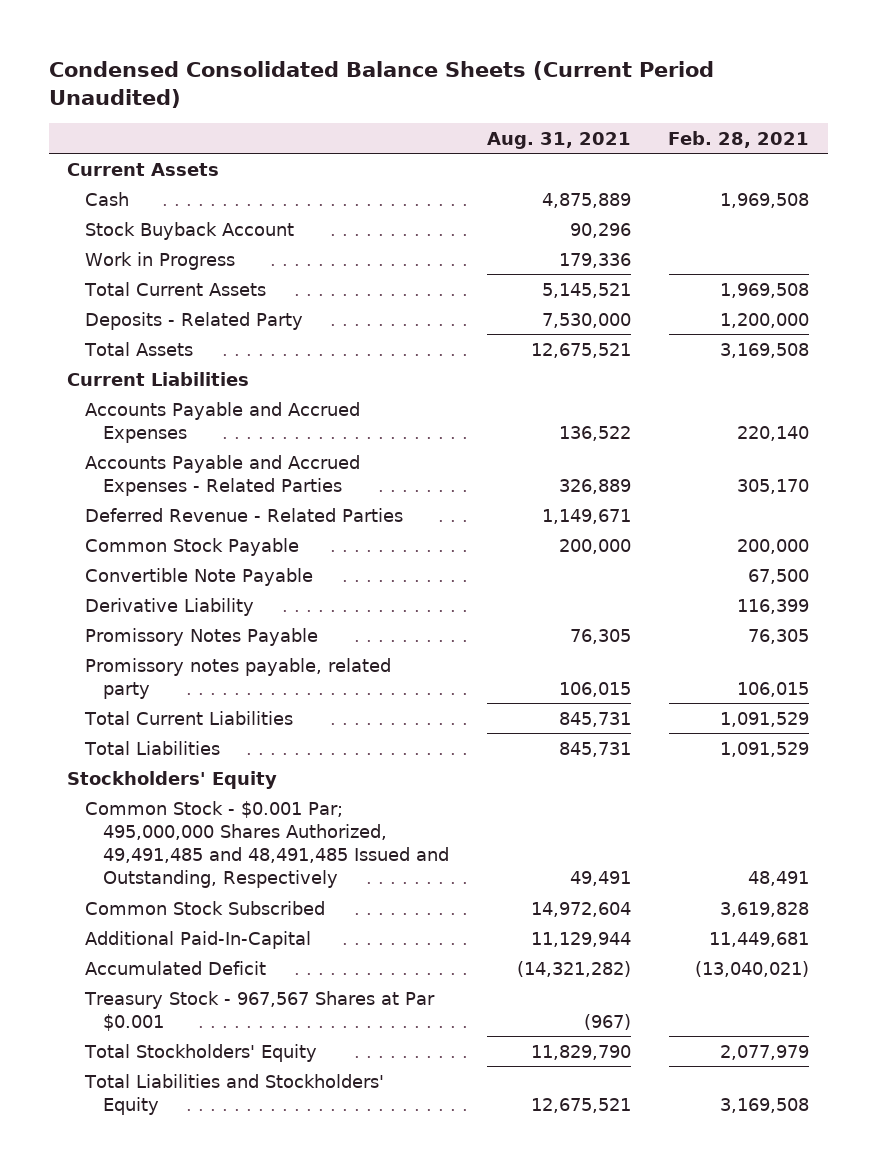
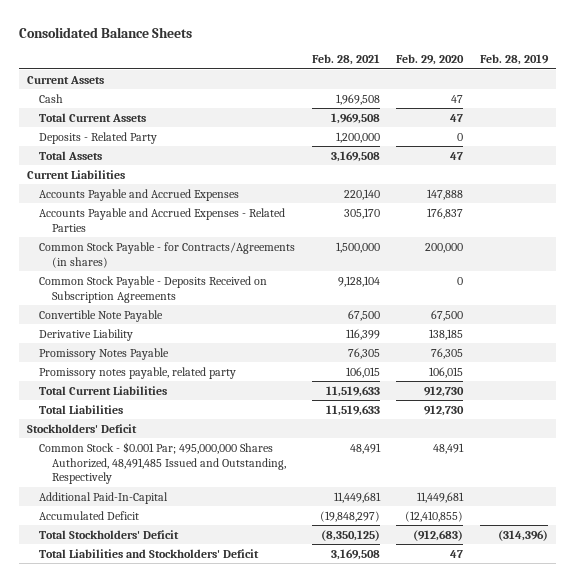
[48,60,714,109] Condensed Consolidated Balance Sheets (Current Period Unaudited) -> [18,26,192,38] Consolidated Balance Sheets
[486,132,631,150] Aug. 31, 2021 -> none
none -> [396,54,465,66] Feb. 29, 2020
none -> [479,54,549,66] Feb. 28, 2019
[85,221,295,240] Stock Buyback Account -> none
[85,251,236,270] Work in Progress -> none
[85,507,404,522] Deferred Revenue - Related Parties -> none
[85,537,300,556] Common Stock Payable -> none
none -> [39,241,296,268] Common Stock Payable - for Contracts/Agreements (in shares)
none -> [39,275,268,303] Common Stock Payable - Deposits Received on Subscription Agreements
[85,900,326,915] Common Stock Subscribed -> none
[720,711,810,727] 1,091,529 -> [325,385,380,397] 11,519,633
[720,741,810,757] 1,091,529 -> [325,404,380,416] 11,519,633
[67,770,278,789] Stockholders' Equity -> [27,423,138,433] Stockholders' Deficit
[85,800,450,889] Common Stock - $0.001 Par; 495,000,000 Shares Authorized, 49,491,485 and 48,491,485 Issued and Outstanding, Respectively -> [39,441,286,485] Common Stock - $0.001 Par; 495,000,000 Shares Authorized, 48,491,485 Issued and Outstanding, Respectively
[84,990,436,1031] Treasury Stock - 967,567 Shares at Par $0.001 -> none
[695,960,810,977] (13,040,021) -> [319,510,380,522] (19,848,297)
[84,1043,318,1062] Total Stockholders' Equity -> [39,529,180,539] Total Stockholders' Deficit
[720,1044,810,1060] 2,077,979 -> [320,529,380,541] (8,350,125)
[84,1073,385,1115] Total Liabilities and Stockholders' Equity -> [39,548,260,558] Total Liabilities and Stockholders' Deficit

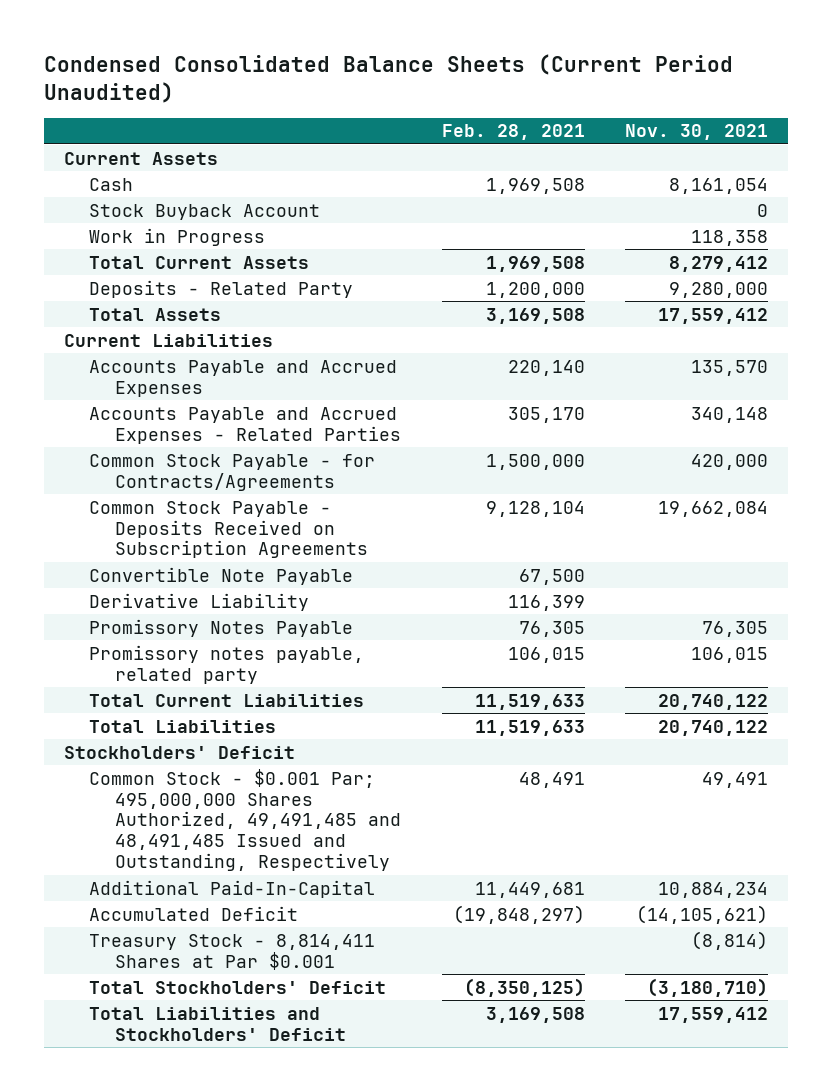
[18,26,192,38] Consolidated Balance Sheets -> [43,53,733,103] Condensed Consolidated Balance Sheets (Current Period Unaudited)
[396,54,465,66] Feb. 29, 2020 -> none
[479,54,549,66] Feb. 28, 2019 -> none
none -> [625,124,769,141] Nov. 30, 2021
none -> [89,203,321,220] Stock Buyback Account
none -> [89,227,266,246] Work in Progress
[39,241,296,268] Common Stock Payable - for Contracts/Agreements (in shares) -> [89,453,376,491] Common Stock Payable - for Contracts/Agreements
[39,441,286,485] Common Stock - $0.001 Par; 495,000,000 Shares Authorized, 48,491,485 Issued and Outstanding, Respectively -> [89,768,402,872] Common Stock - $0.001 Par; 495,000,000 Shares Authorized, 49,491,485 and 48,491,485 Issued and Outstanding, Respectively
none -> [89,933,376,970] Treasury Stock - 8,814,411 Shares at Par $0.001

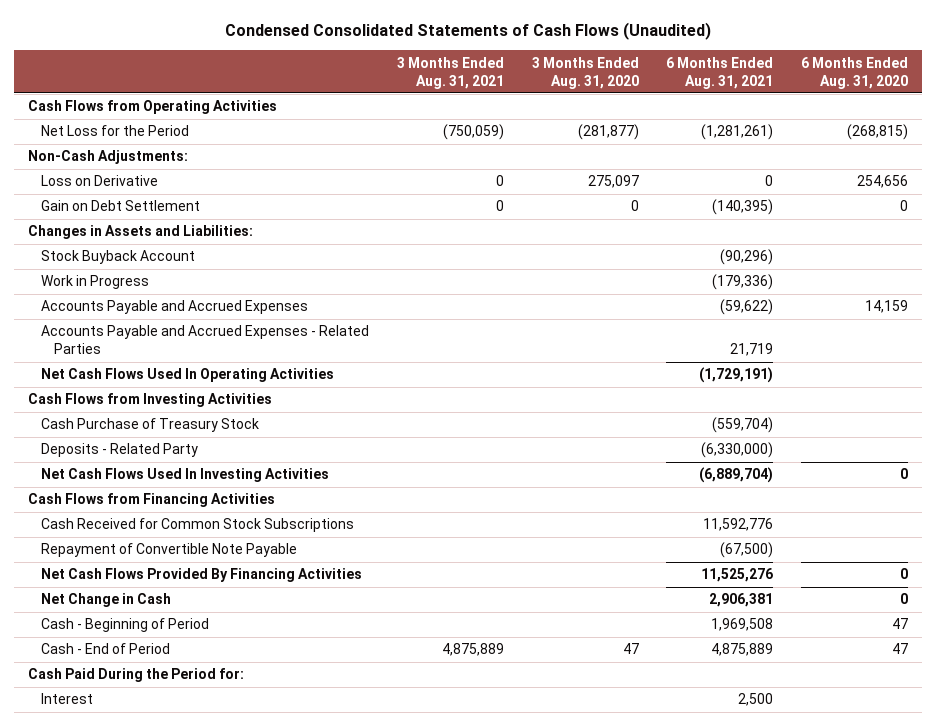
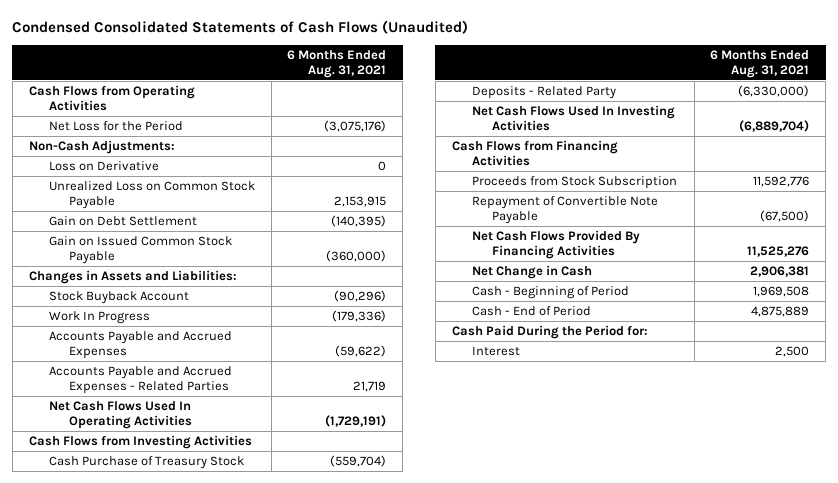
[397,56,505,89] 3 Months Ended Aug. 31, 2021 -> none
[531,56,639,89] 3 Months Ended Aug. 31, 2020 -> none
[801,56,909,89] 6 Months Ended Aug. 31, 2020 -> none
[701,124,774,141] (1,281,261) -> [324,119,387,132] (3,075,176)
none -> [48,180,255,209] Unrealized Loss on Common Stock Payable
none -> [48,235,232,264] Gain on Issued Common Stock Payable
[41,275,150,290] Work in Progress -> [48,310,150,324] Work In Progress
[41,518,355,533] Cash Received for Common Stock Subscriptions -> [471,175,677,189] Proceeds from Stock Subscription

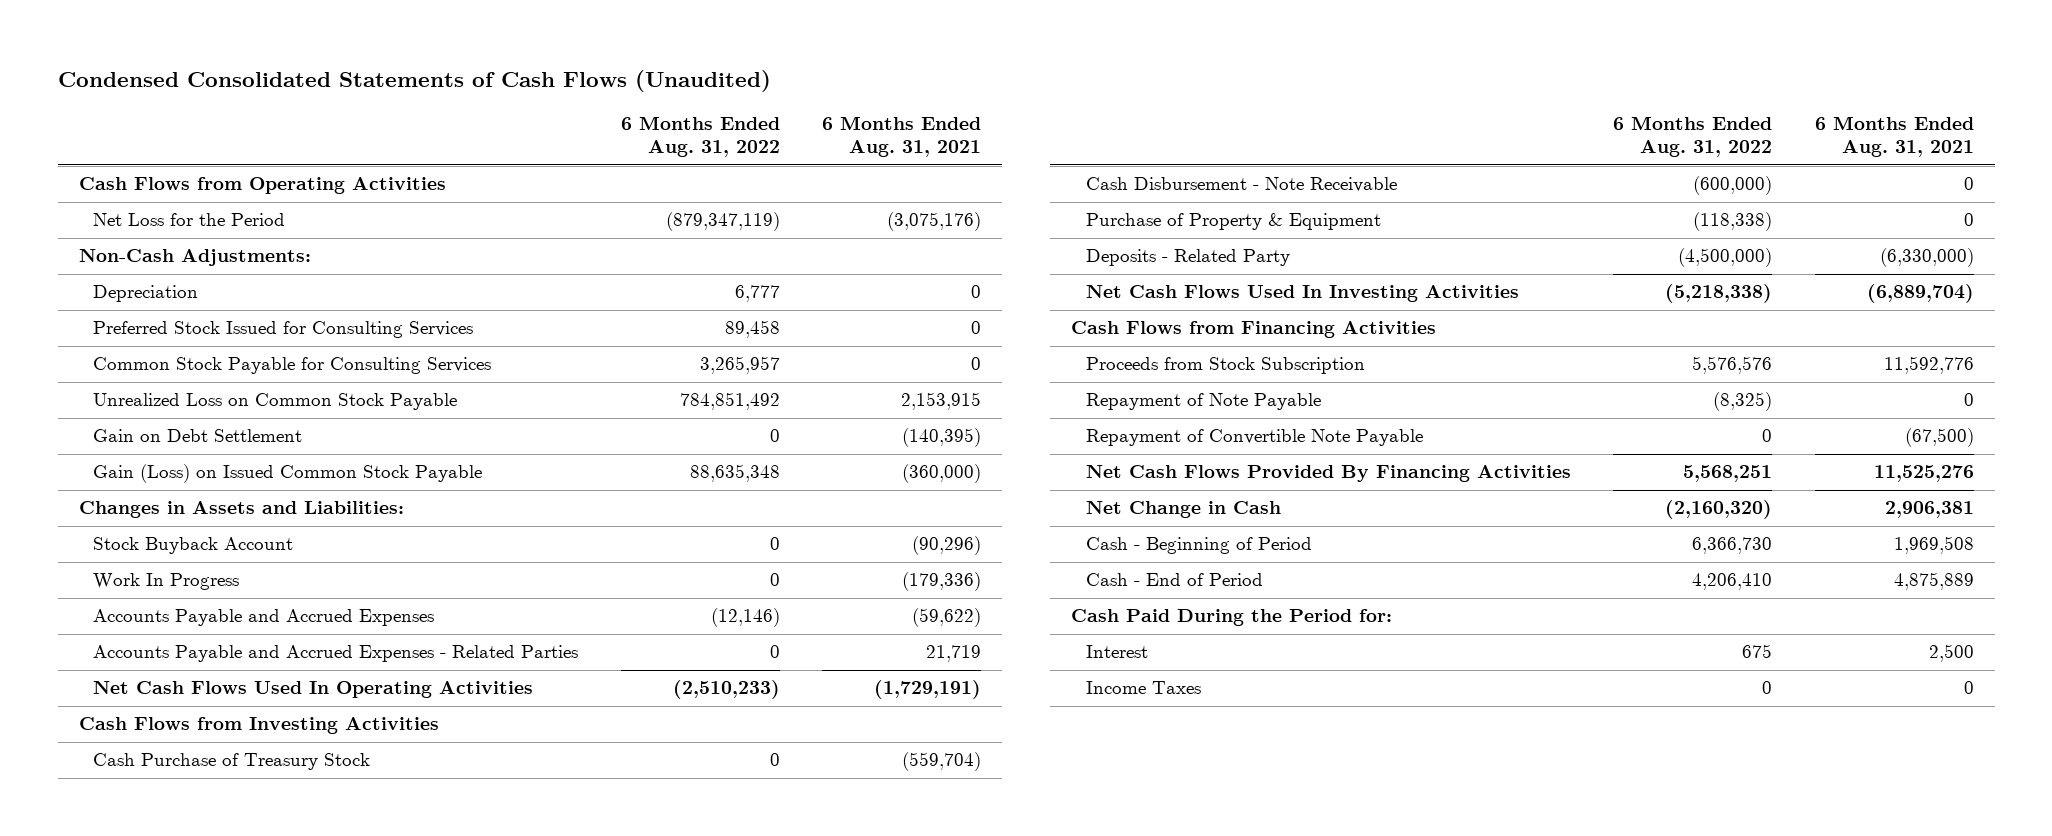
none -> [620,116,780,158] 6 Months Ended Aug. 31, 2022
[48,160,159,171] Loss on Derivative -> none
none -> [93,285,199,303] Depreciation
none -> [93,321,474,339] Preferred Stock Issued for Consulting Services
none -> [93,357,492,375] Common Stock Payable for Consulting Services
[48,235,232,264] Gain on Issued Common Stock Payable -> [93,464,483,484] Gain (Loss) on Issued Common Stock Payable
none -> [1085,177,1397,193] Cash Disbursement - Note Receivable
none -> [1085,213,1381,231] Purchase of Property & Equipment
none -> [1085,393,1321,411] Repayment of Note Payable
none -> [1085,681,1201,695] Income Taxes

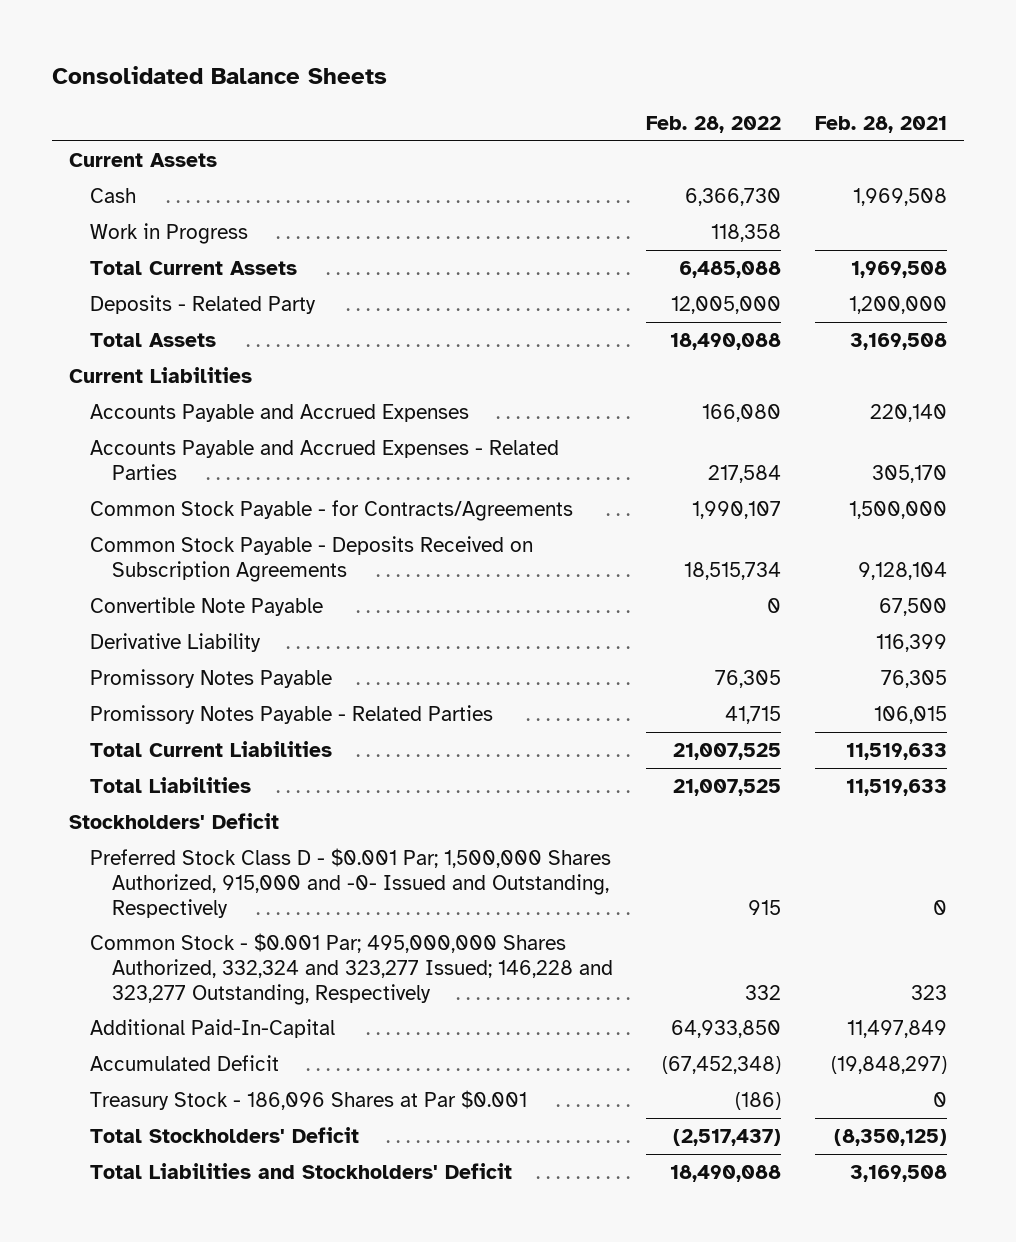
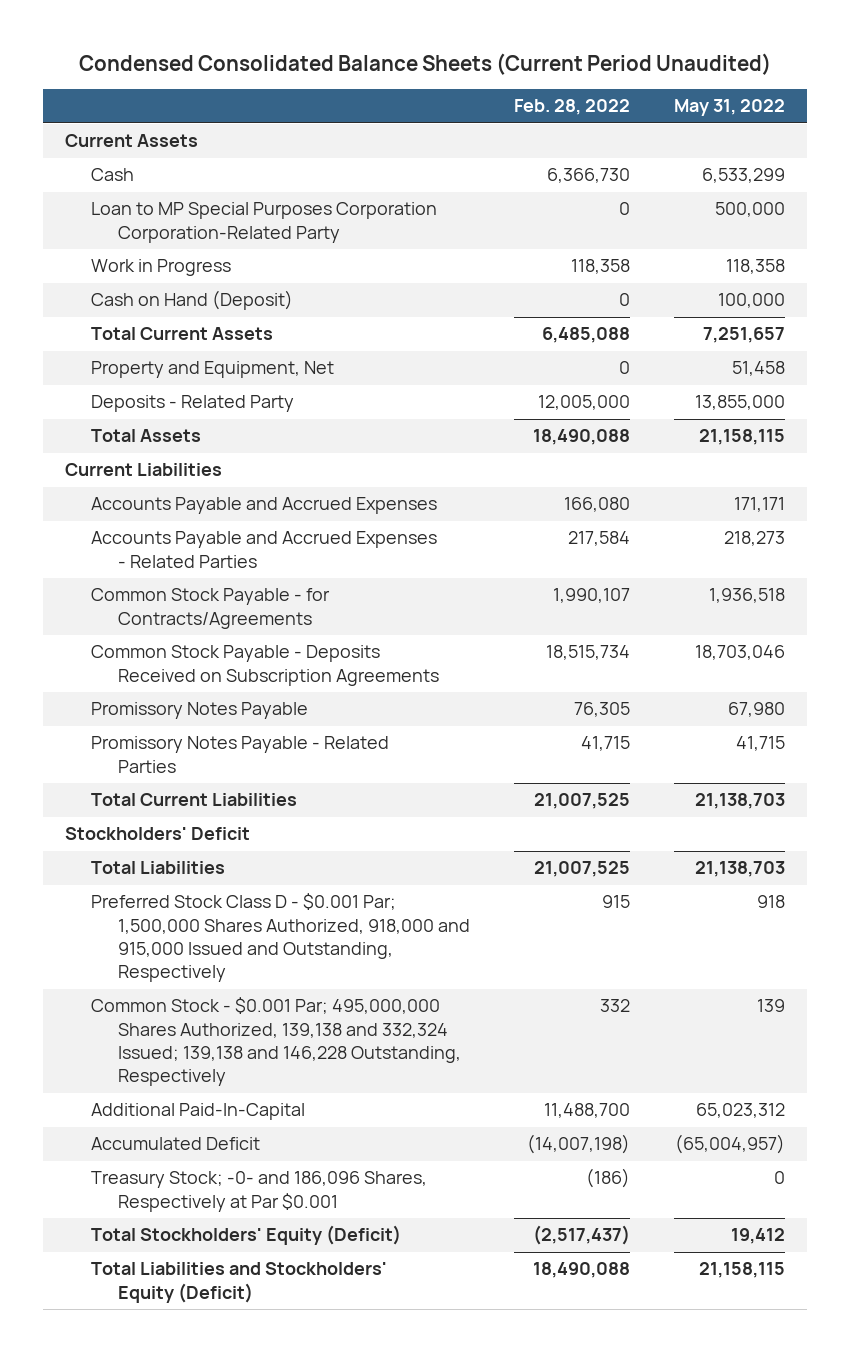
[51,66,387,85] Consolidated Balance Sheets -> [78,52,771,75] Condensed Consolidated Balance Sheets (Current Period Unaudited)
[815,116,948,134] Feb. 28, 2021 -> none
none -> [673,99,785,117] May 31, 2022
none -> [91,202,438,243] Loan to MP Special Purposes Corporation Corporation-Related Party
none -> [91,290,294,311] Cash on Hand (Deposit)
none -> [91,361,335,379] Property and Equipment, Net
[90,596,324,616] Convertible Note Payable -> none
[90,632,262,652] Derivative Liability -> none
[90,776,252,793] Total Liabilities -> [91,861,226,875] Total Liabilities
[90,847,612,918] Preferred Stock Class D - $0.001 Par; 1,500,000 Shares Authorized, 915,000 and -0- Issued and Outstanding, Respectively -> [91,893,470,983] Preferred Stock Class D - $0.001 Par; 1,500,000 Shares Authorized, 918,000 and 915,000 Issued and Outstanding, Respectively
[90,932,613,1005] Common Stock - $0.001 Par; 495,000,000 Shares Authorized, 332,324 and 323,277 Issued; 146,228 and 323,277 Outstanding, Respectively -> [91,997,461,1087] Common Stock - $0.001 Par; 495,000,000 Shares Authorized, 139,138 and 332,324 Issued; 139,138 and 146,228 Outstanding, Respectively
[671,1019,782,1038] 64,933,850 -> [543,1103,630,1119] 11,488,700
[662,1055,782,1074] (67,452,348) -> [526,1134,630,1155] (14,007,198)
[90,1089,528,1110] Treasury Stock - 186,096 Shares at Par $0.001 -> [91,1171,428,1212] Treasury Stock; -0- and 186,096 Shares, Respectively at Par $0.001
[90,1126,360,1143] Total Stockholders' Deficit -> [91,1225,402,1246] Total Stockholders' Equity (Deficit)
[90,1162,513,1179] Total Liabilities and Stockholders' Deficit -> [91,1262,388,1303] Total Liabilities and Stockholders' Equity (Deficit)

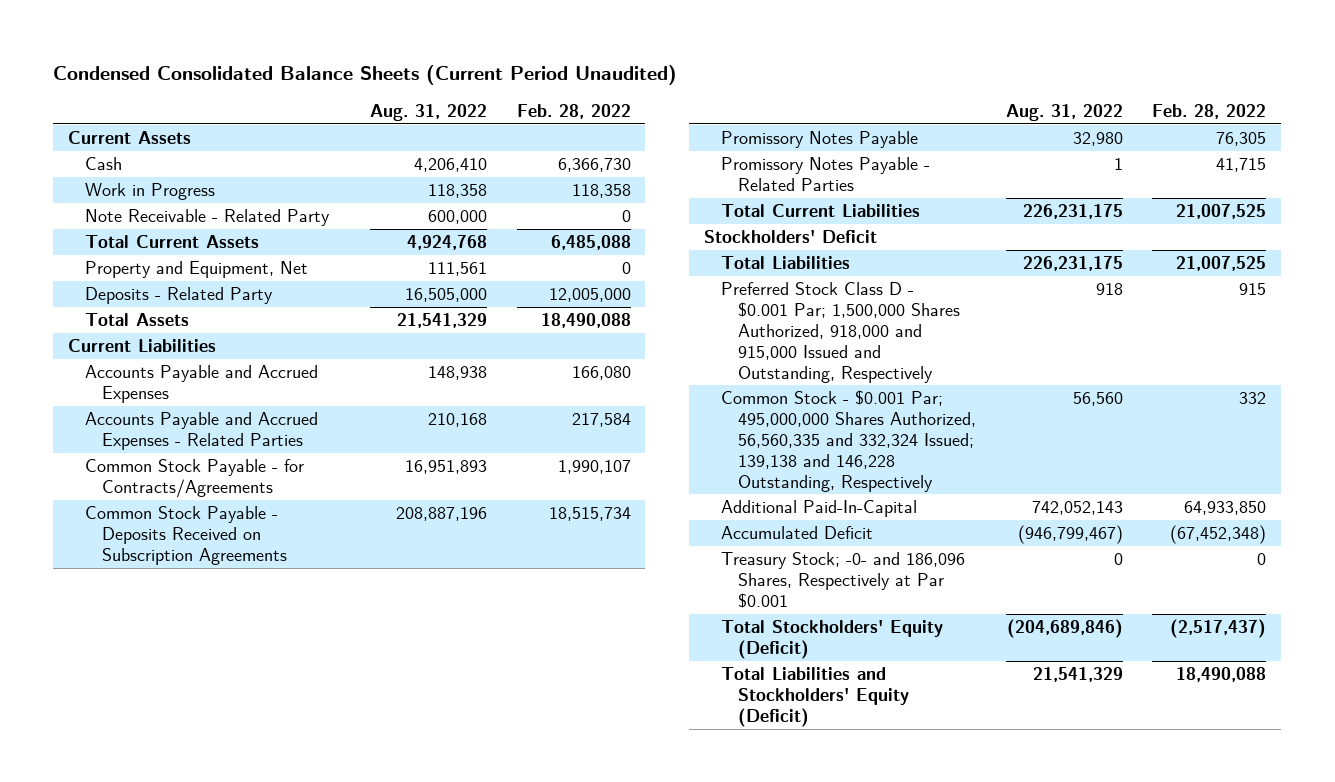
[673,99,785,117] May 31, 2022 -> none
none -> [369,103,487,121] Aug. 31, 2022
[91,202,438,243] Loan to MP Special Purposes Corporation Corporation-Related Party -> none
[91,290,294,311] Cash on Hand (Deposit) -> none
none -> [85,208,331,226] Note Receivable - Related Party
[91,997,461,1087] Common Stock - $0.001 Par; 495,000,000 Shares Authorized, 139,138 and 332,324 Issued; 139,138 and 146,228 Outstanding, Respectively -> [720,389,976,492] Common Stock - $0.001 Par; 495,000,000 Shares Authorized, 56,560,335 and 332,324 Issued; 139,138 and 146,228 Outstanding, Respectively
[543,1103,630,1119] 11,488,700 -> [1184,500,1267,515] 64,933,850
[526,1134,630,1155] (14,007,198) -> [1170,524,1267,544] (67,452,348)
[585,1168,630,1189] (186) -> [1257,552,1267,565] 0

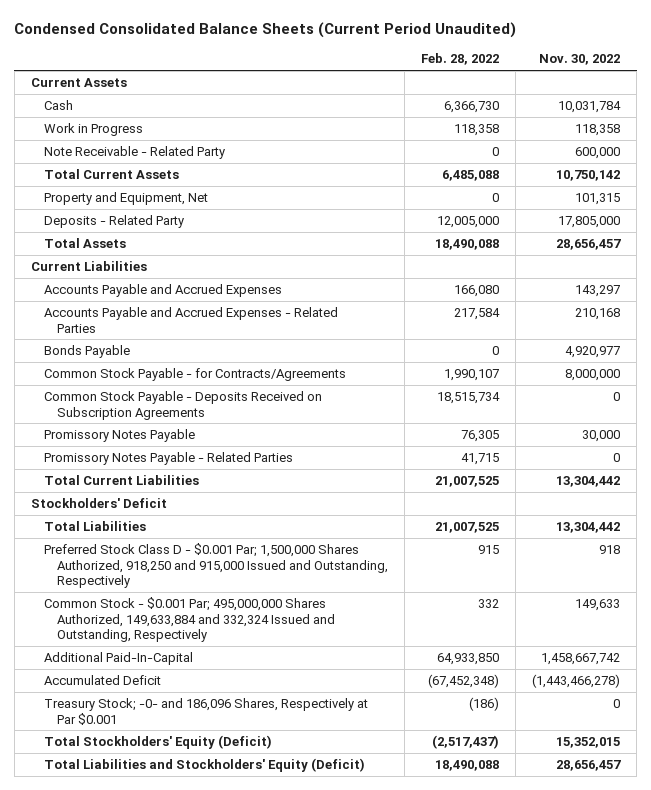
[369,103,487,121] Aug. 31, 2022 -> none
none -> [539,54,621,66] Nov. 30, 2022
none -> [43,345,130,359] Bonds Payable
[720,281,960,383] Preferred Stock Class D - $0.001 Par; 1,500,000 Shares Authorized, 918,000 and 915,000 Issued and Outstanding, Respectively -> [43,543,388,589] Preferred Stock Class D - $0.001 Par; 1,500,000 Shares Authorized, 918,250 and 915,000 Issued and Outstanding, Respectively
[720,389,976,492] Common Stock - $0.001 Par; 495,000,000 Shares Authorized, 56,560,335 and 332,324 Issued; 139,138 and 146,228 Outstanding, Respectively -> [43,597,335,643] Common Stock - $0.001 Par; 495,000,000 Shares Authorized, 149,633,884 and 332,324 Issued and Outstanding, Respectively
[1257,552,1267,565] 0 -> [469,697,500,712] (186)

